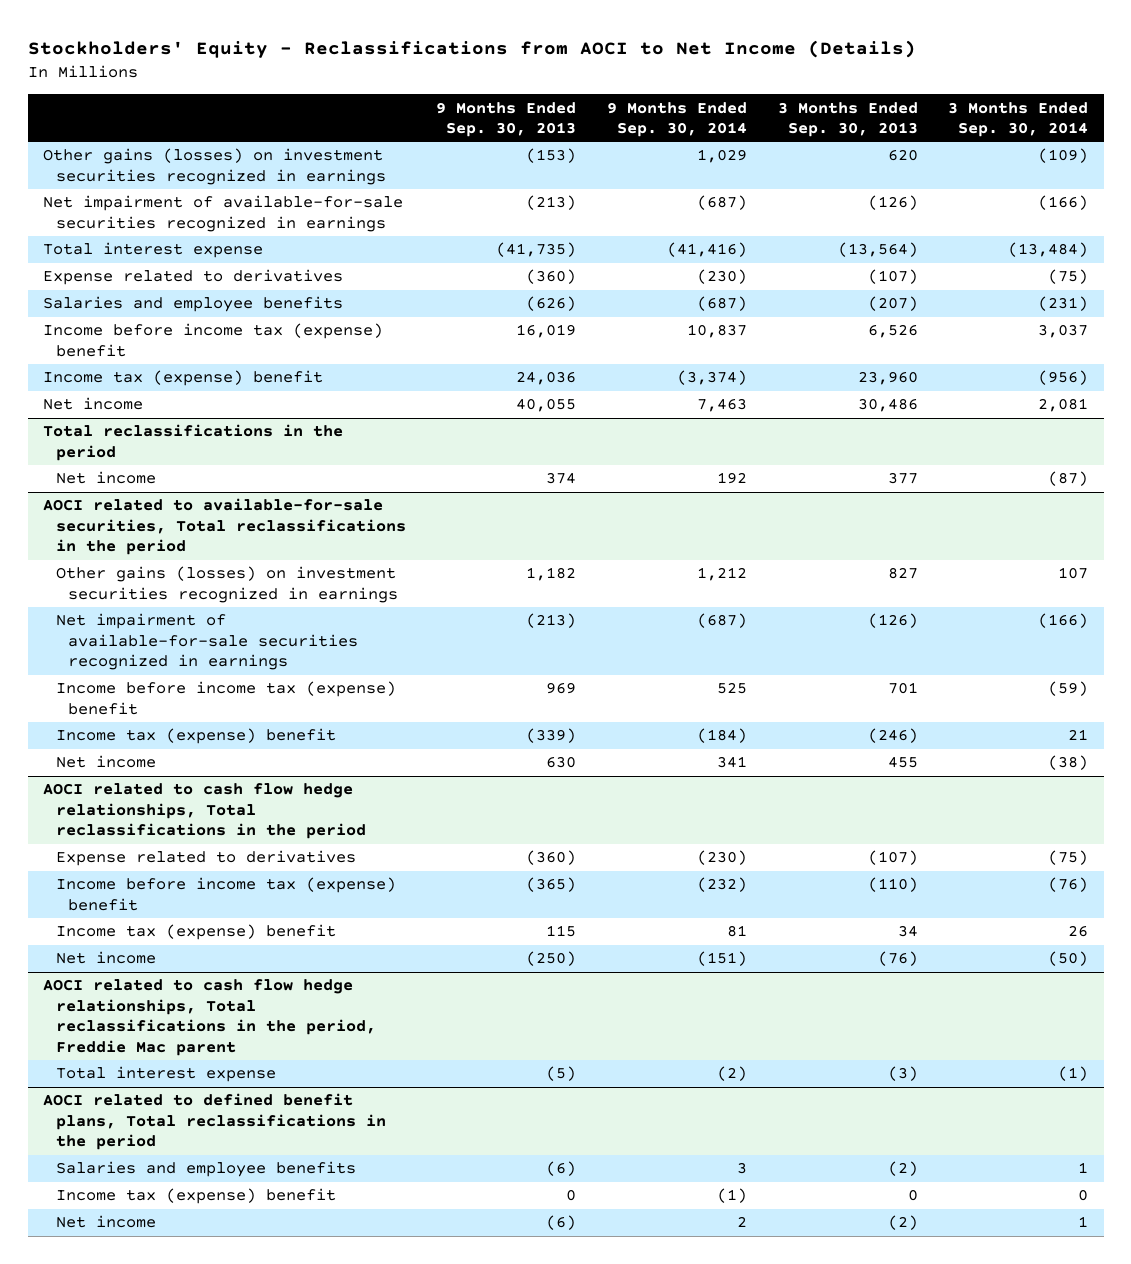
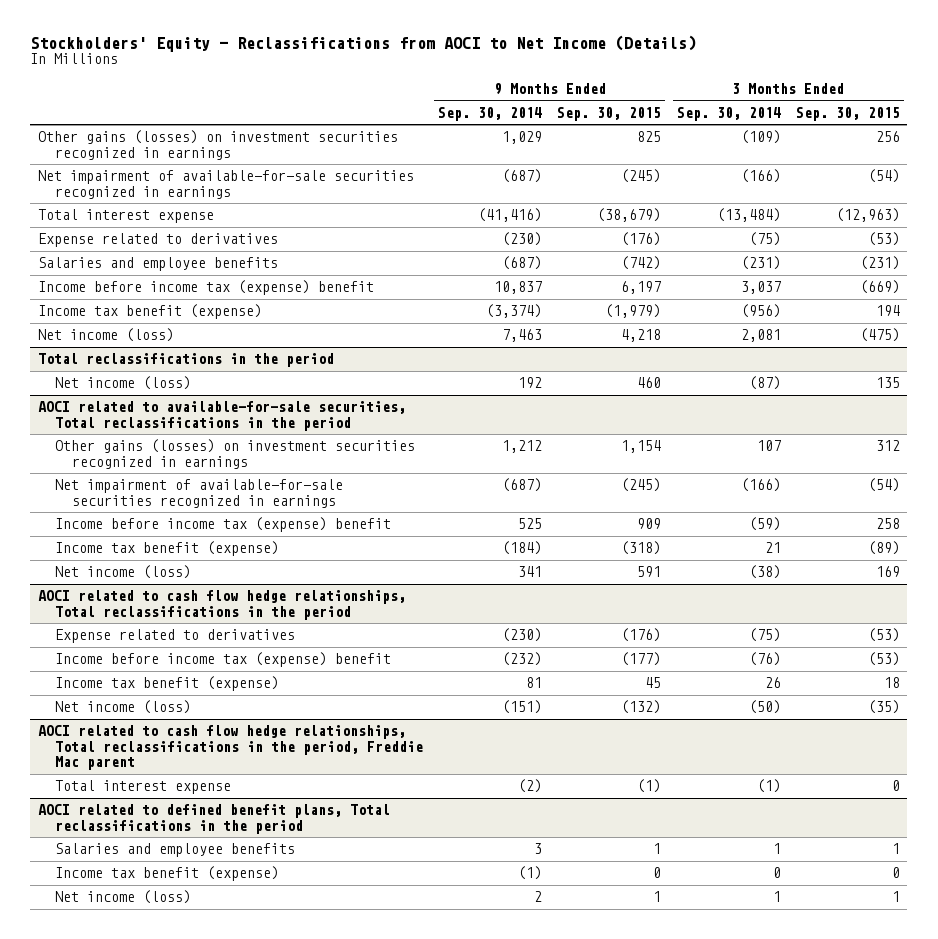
[436,101,577,137] 9 Months Ended Sep. 30, 2013 -> none
[777,101,918,137] 3 Months Ended Sep. 30, 2013 -> none
none -> [557,106,662,121] Sep. 30, 2015
none -> [795,106,900,121] Sep. 30, 2015
[42,370,323,387] Income tax (expense) benefit -> [37,304,262,320] Income tax benefit (expense)
[42,397,143,411] Net income -> [37,328,174,343] Net income (loss)
[55,471,156,485] Net income -> [54,376,191,391] Net income (loss)
[55,728,336,745] Income tax (expense) benefit -> [54,541,279,557] Income tax benefit (expense)
[55,755,156,769] Net income -> [54,565,191,580] Net income (loss)
[55,924,336,941] Income tax (expense) benefit -> [54,676,279,692] Income tax benefit (expense)
[55,951,156,965] Net income -> [54,700,191,715] Net income (loss)
[55,1188,336,1205] Income tax (expense) benefit -> [54,866,279,882] Income tax benefit (expense)
[55,1215,156,1229] Net income -> [54,890,191,905] Net income (loss)

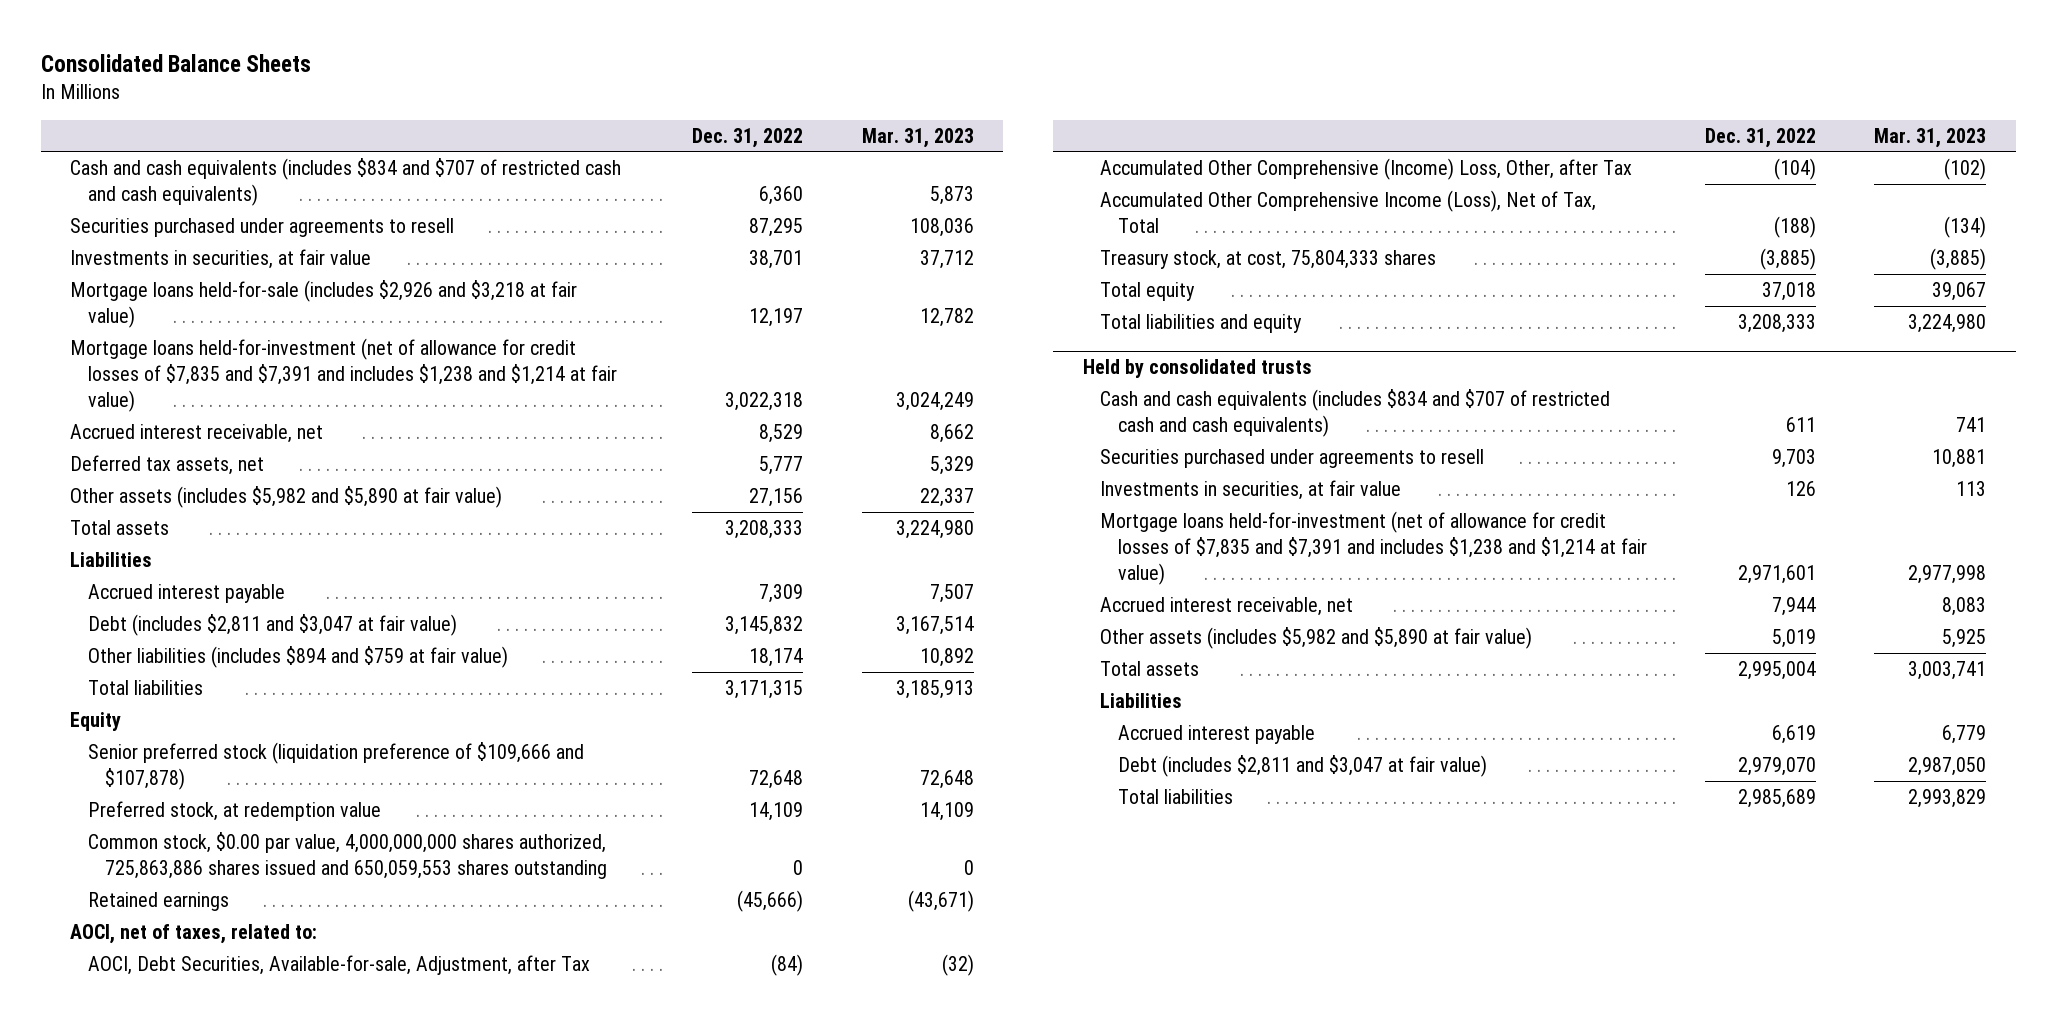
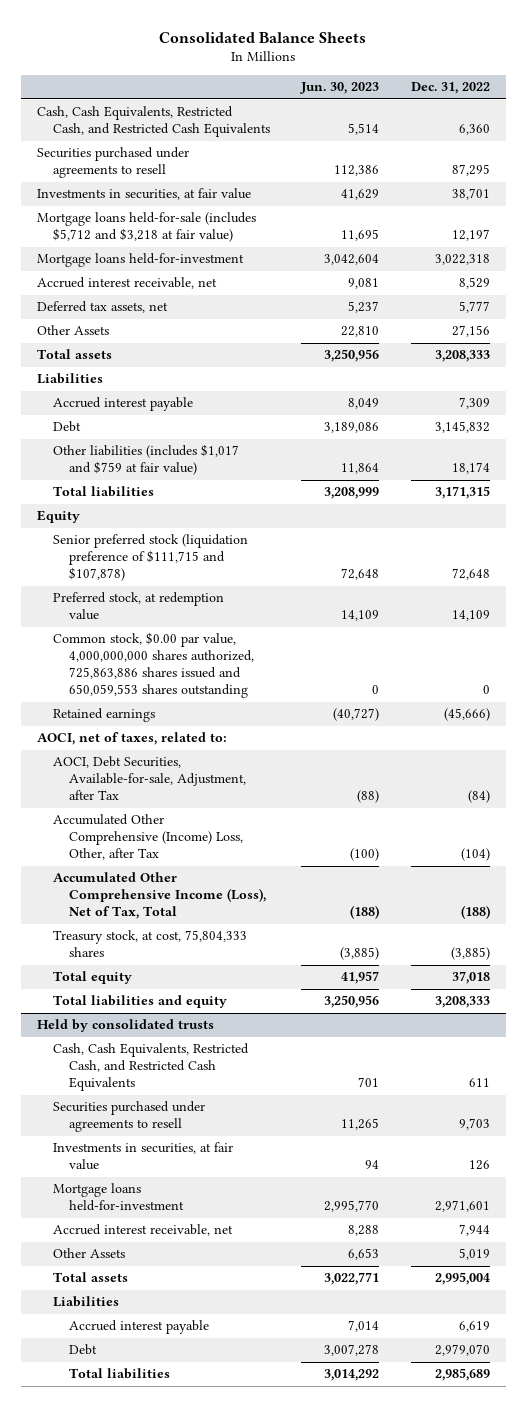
[861,127,974,148] Mar. 31, 2023 -> none
none -> [300,82,380,95] Jun. 30, 2023
[70,157,622,207] Cash and cash equivalents (includes $834 and $707 of restricted cash and cash equivalents) -> [36,106,270,138] Cash, Cash Equivalents, Restricted Cash, and Restricted Cash Equivalents
[70,279,578,329] Mortgage loans held-for-sale (includes $2,926 and $3,218 at fair value) -> [36,212,256,243] Mortgage loans held-for-sale (includes $5,712 and $3,218 at fair value)
[70,337,617,413] Mortgage loans held-for-investment (net of allowance for credit losses of $7,835 and $7,391 and includes $1,238 and $1,214 at fair value) -> [36,253,244,268] Mortgage loans held-for-investment
[70,485,503,508] Other assets (includes $5,982 and $5,890 at fair value) -> [36,325,109,336] Other Assets
[87,613,457,636] Debt (includes $2,811 and $3,047 at fair value) -> [52,421,81,433] Debt
[87,645,508,668] Other liabilities (includes $894 and $759 at fair value) -> [52,444,239,476] Other liabilities (includes $1,017 and $759 at fair value)
[87,741,584,791] Senior preferred stock (liquidation preference of $109,666 and $107,878) -> [52,534,248,582] Senior preferred stock (liquidation preference of $111,715 and $107,878)
[1100,388,1611,438] Cash and cash equivalents (includes $834 and $707 of restricted cash and cash equivalents) -> [52,1043,249,1092] Cash, Cash Equivalents, Restricted Cash, and Restricted Cash Equivalents
[1100,510,1647,586] Mortgage loans held-for-investment (net of allowance for credit losses of $7,835 and $7,391 and includes $1,238 and $1,214 at fair value) -> [52,1183,184,1212] Mortgage loans held-for-investment
[1100,626,1533,649] Other assets (includes $5,982 and $5,890 at fair value) -> [52,1248,125,1259] Other Assets
[1117,754,1487,777] Debt (includes $2,811 and $3,047 at fair value) -> [68,1344,97,1356] Debt

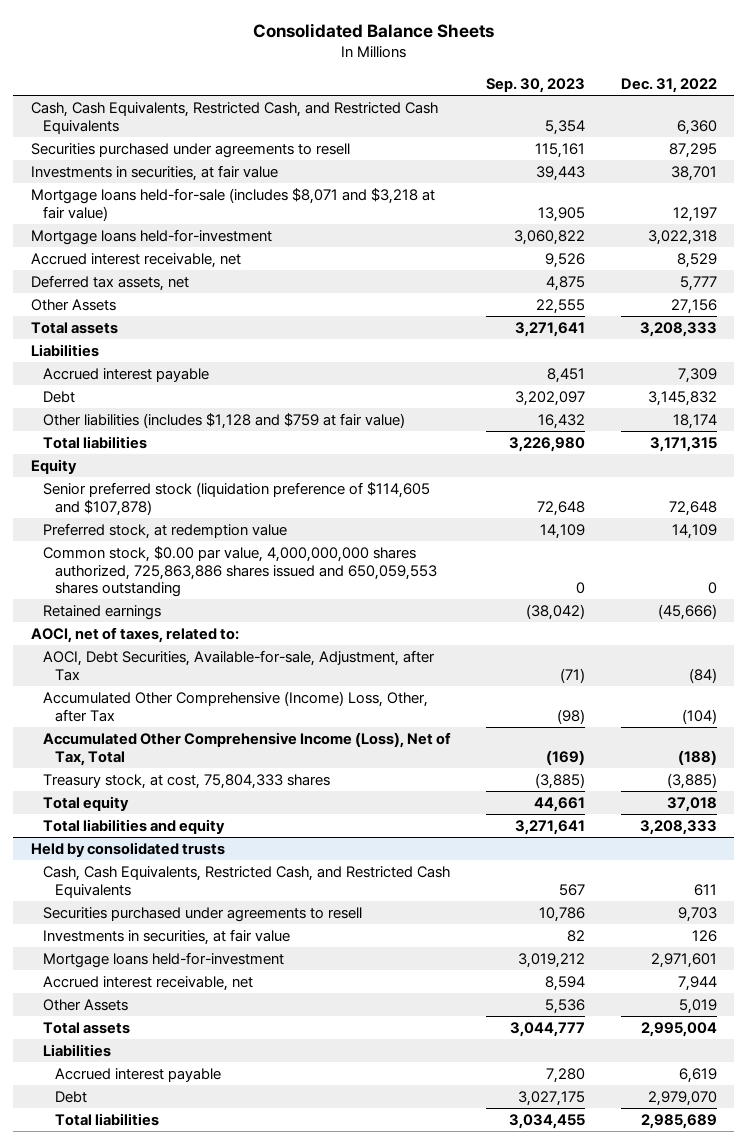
[300,82,380,95] Jun. 30, 2023 -> none
none -> [486,78,586,94] Sep. 30, 2023
[36,212,256,243] Mortgage loans held-for-sale (includes $5,712 and $3,218 at fair value) -> [30,187,435,221] Mortgage loans held-for-sale (includes $8,071 and $3,218 at fair value)
[52,444,239,476] Other liabilities (includes $1,017 and $759 at fair value) -> [42,412,405,429] Other liabilities (includes $1,128 and $759 at fair value)
[52,534,248,582] Senior preferred stock (liquidation preference of $111,715 and $107,878) -> [42,481,430,516] Senior preferred stock (liquidation preference of $114,605 and $107,878)

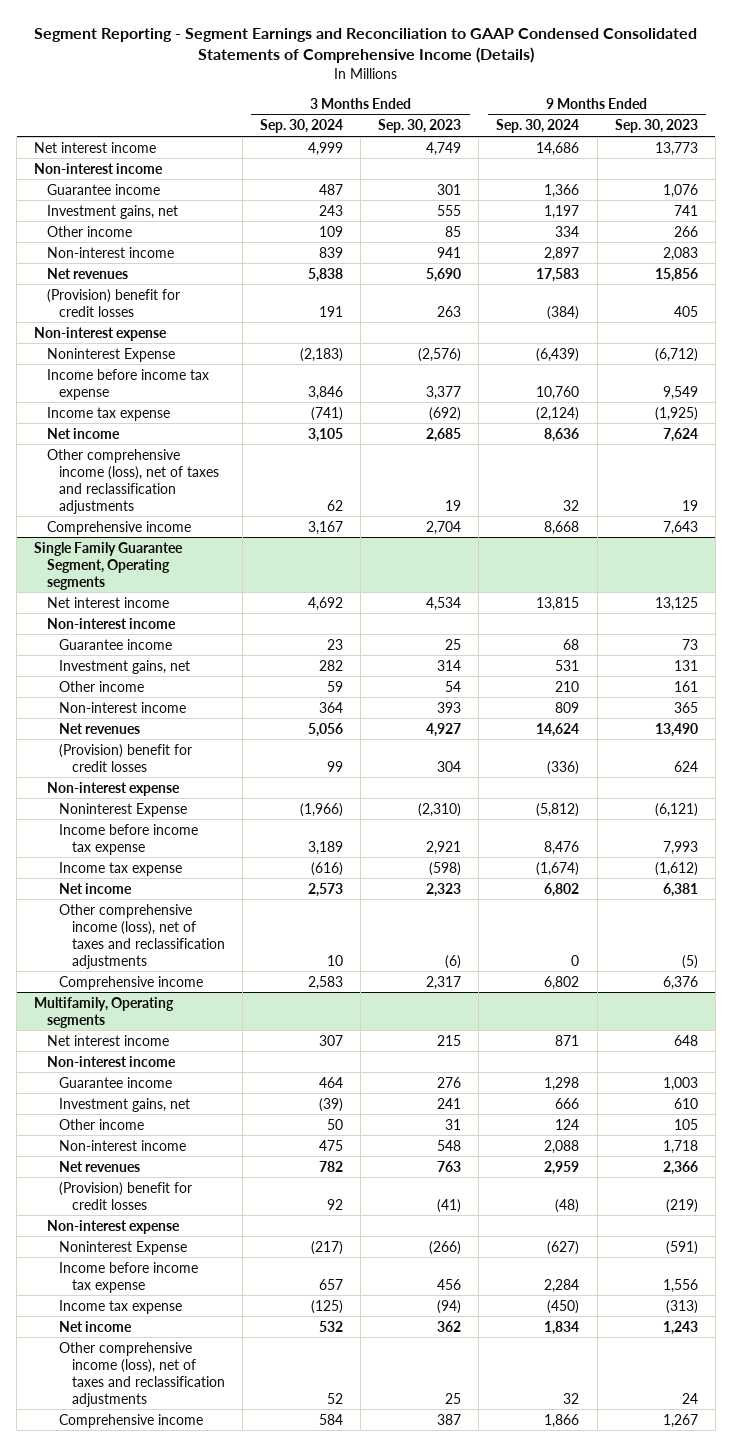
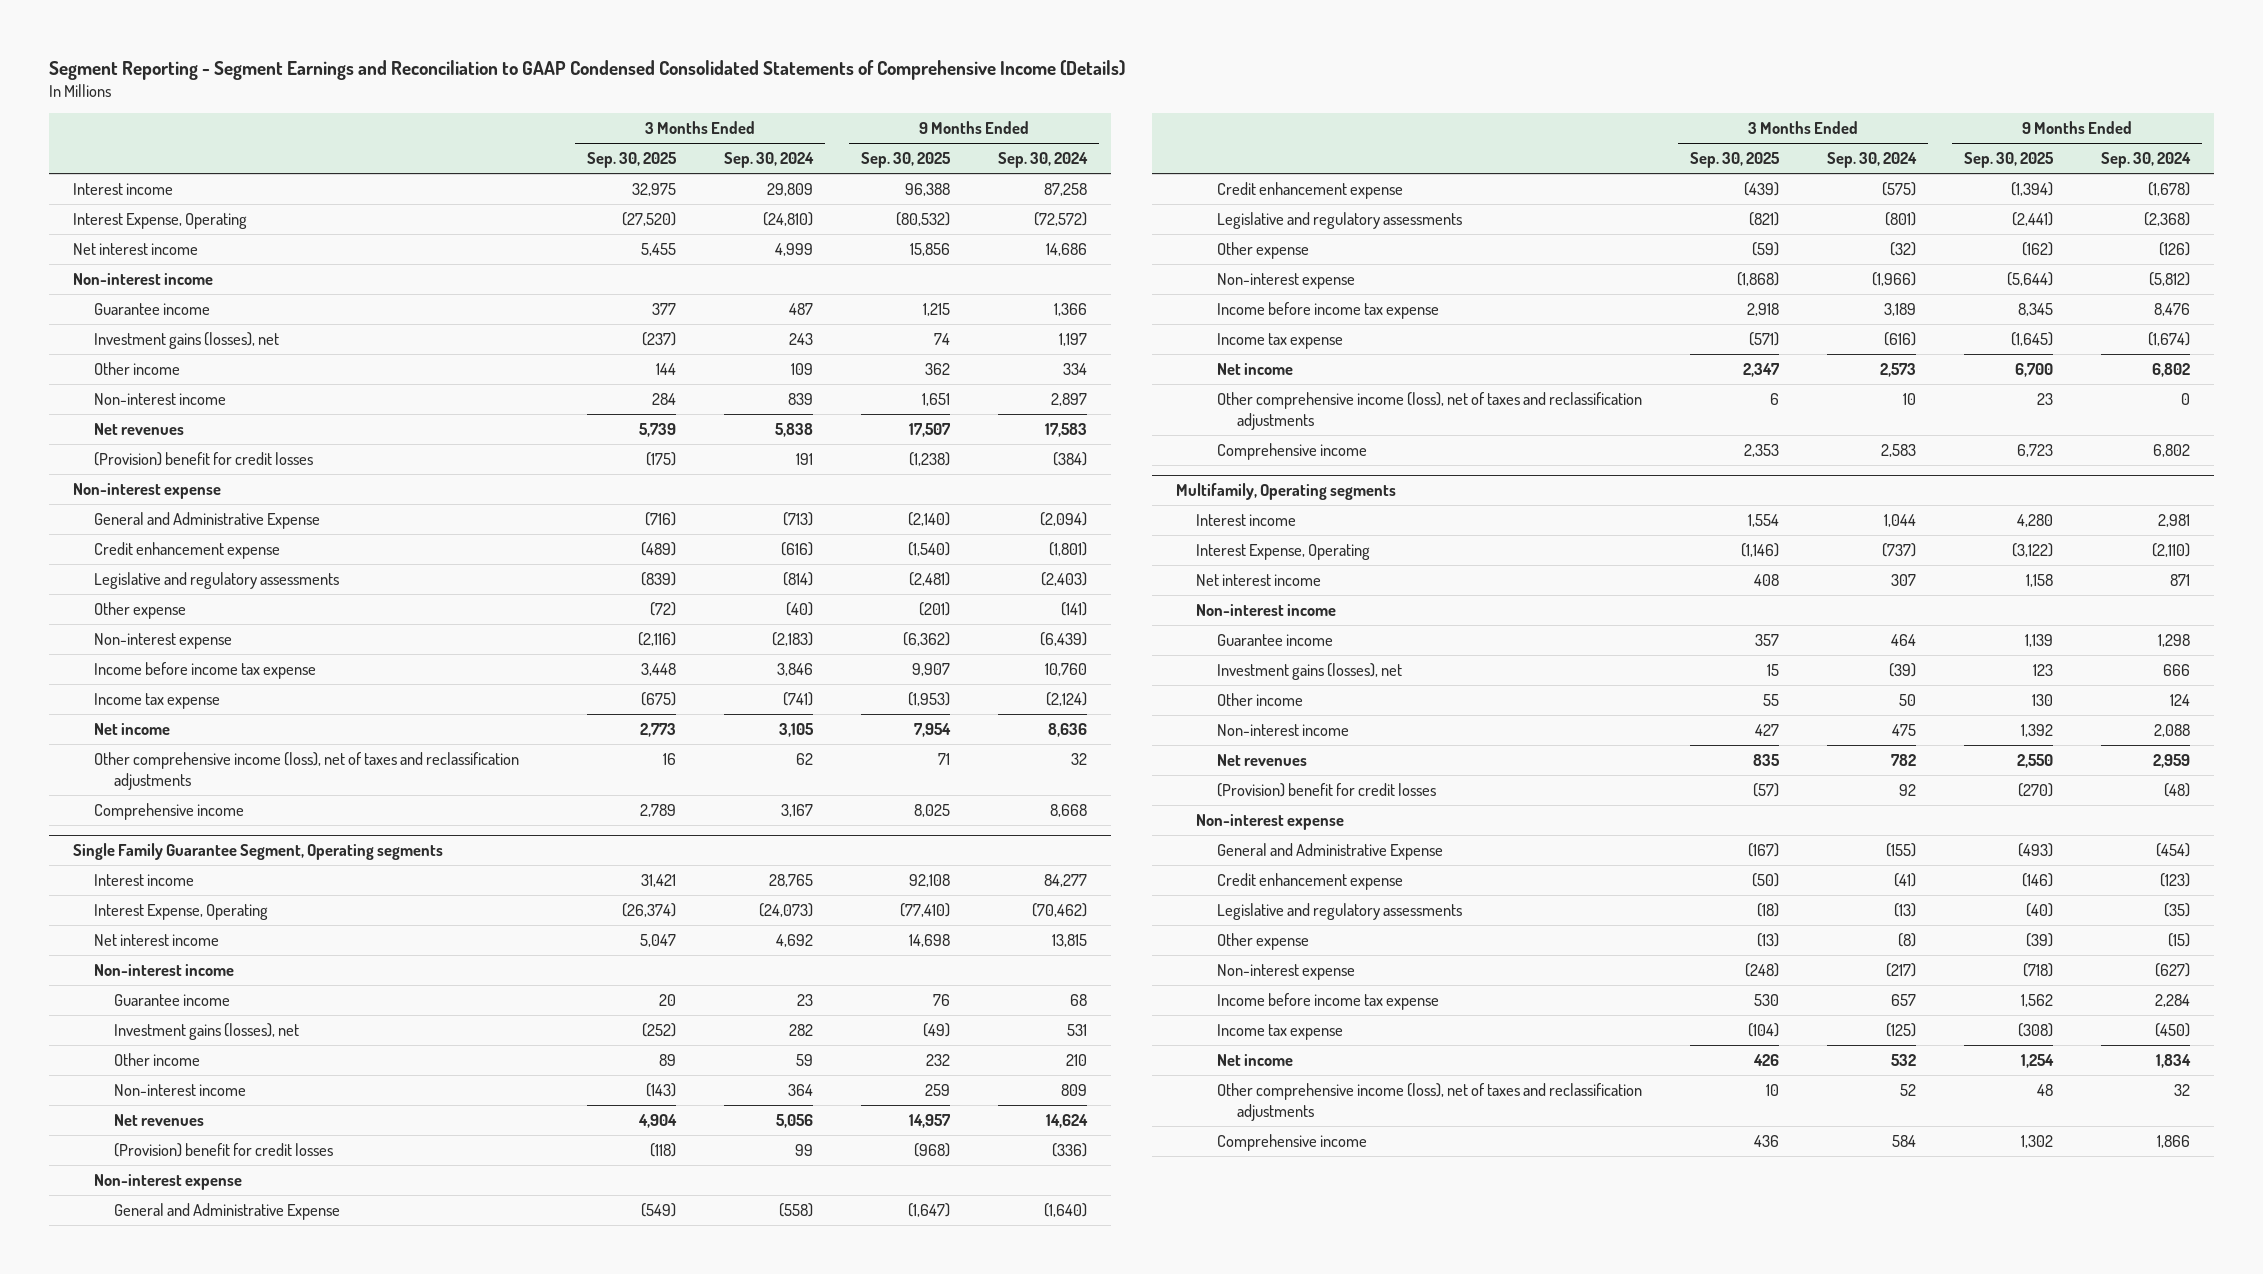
[378,119,462,134] Sep. 30, 2023 -> none
[614,119,698,134] Sep. 30, 2023 -> none
none -> [587,152,678,169] Sep. 30, 2025
none -> [861,152,952,169] Sep. 30, 2025
none -> [73,182,174,195] Interest income
none -> [73,212,248,229] Interest Expense, Operating
[46,204,178,219] Investment gains, net -> [93,331,279,349] Investment gains (losses), net
none -> [93,511,320,529] General and Administrative Expense
none -> [93,541,280,559] Credit enhancement expense
none -> [93,571,339,589] Legislative and regulatory assessments
none -> [93,601,186,619] Other expense
[46,347,175,362] Noninterest Expense -> [93,632,232,649] Non-interest expense
none -> [93,873,194,886] Interest income
none -> [93,903,268,920] Interest Expense, Operating
[59,659,191,674] Investment gains, net -> [114,1022,300,1040] Investment gains (losses), net
none -> [114,1202,341,1220] General and Administrative Expense
none -> [1216,181,1403,199] Credit enhancement expense
none -> [1216,211,1462,229] Legislative and regulatory assessments
none -> [1216,241,1309,259] Other expense
[59,802,188,817] Noninterest Expense -> [1216,272,1355,289] Non-interest expense
none -> [1196,513,1297,526] Interest income
none -> [1196,543,1371,560] Interest Expense, Operating
[59,1097,191,1112] Investment gains, net -> [1216,662,1402,680] Investment gains (losses), net
none -> [1216,842,1443,860] General and Administrative Expense
none -> [1216,872,1403,890] Credit enhancement expense
none -> [1216,902,1462,920] Legislative and regulatory assessments
none -> [1216,932,1309,950] Other expense
[59,1240,188,1255] Noninterest Expense -> [1216,963,1355,980] Non-interest expense

